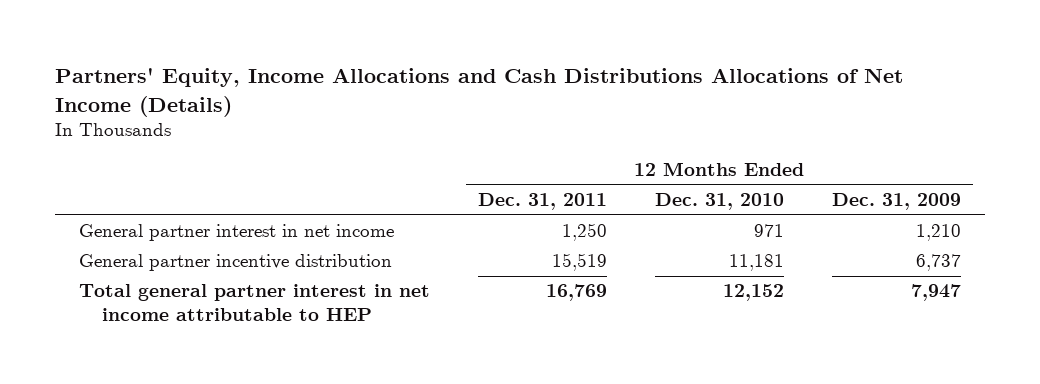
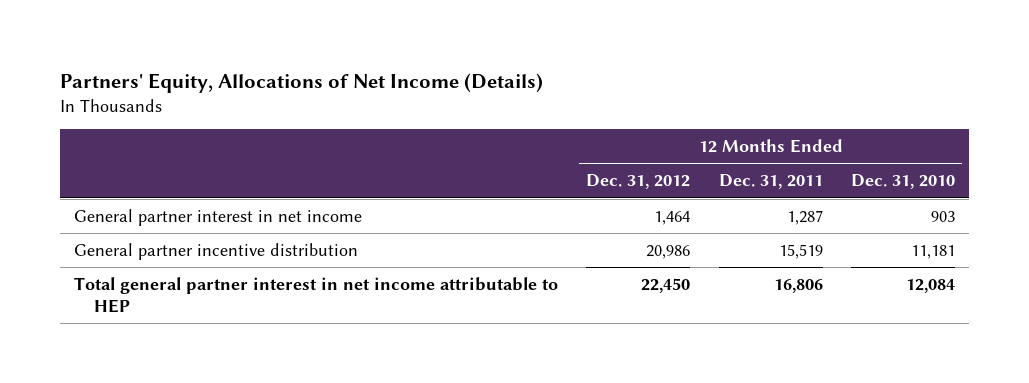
[54,68,903,117] Partners' Equity, Income Allocations and Cash Distributions Allocations of Net Income (Details) -> [60,72,544,93] Partners' Equity, Allocations of Net Income (Details)
[832,193,962,211] Dec. 31, 2009 -> none
none -> [586,174,691,190] Dec. 31, 2012
[561,223,607,242] 1,250 -> [786,209,823,225] 1,287
[753,224,784,238] 971 -> [930,210,955,222] 903
[545,284,607,302] 16,769 -> [773,278,823,293] 16,806
[722,284,784,302] 12,152 -> [905,278,955,293] 12,084

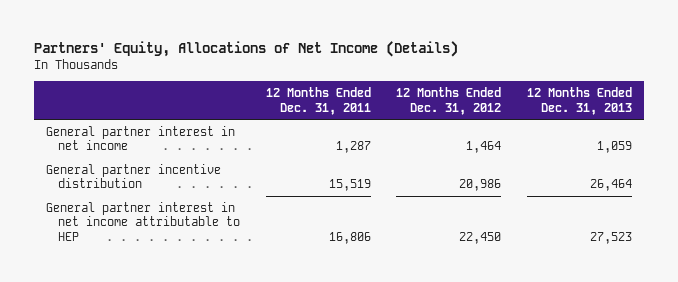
[850,174,955,190] Dec. 31, 2010 -> none
none -> [526,87,632,115] 12 Months Ended Dec. 31, 2013
[74,276,559,313] Total general partner interest in net income attributable to HEP -> [46,201,241,241] General partner interest in net income attributable to HEP

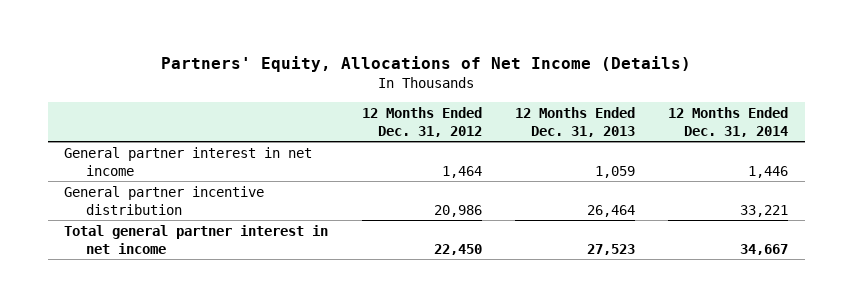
[265,87,371,115] 12 Months Ended Dec. 31, 2011 -> none
none -> [668,107,789,137] 12 Months Ended Dec. 31, 2014
[46,201,241,241] General partner interest in net income attributable to HEP -> [64,224,329,254] Total general partner interest in net income

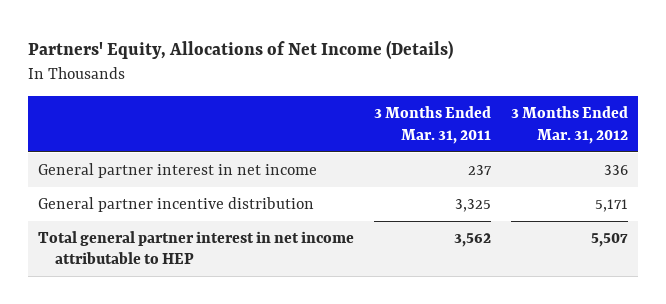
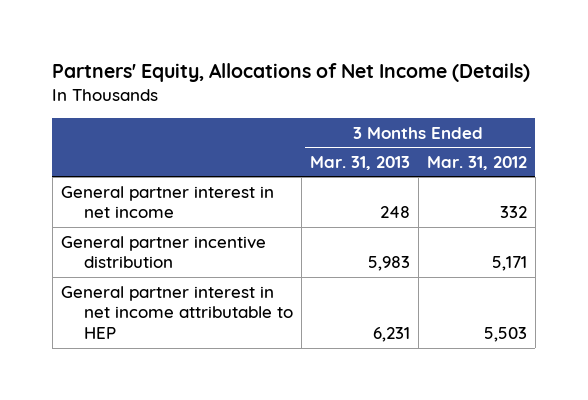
[373,106,491,144] 3 Months Ended Mar. 31, 2011 -> none
none -> [309,155,410,170] Mar. 31, 2013
[603,164,628,175] 336 -> [499,206,527,219] 332
[37,230,354,265] Total general partner interest in net income attributable to HEP -> [60,285,293,340] General partner interest in net income attributable to HEP
[590,232,628,247] 5,507 -> [483,327,527,343] 5,503

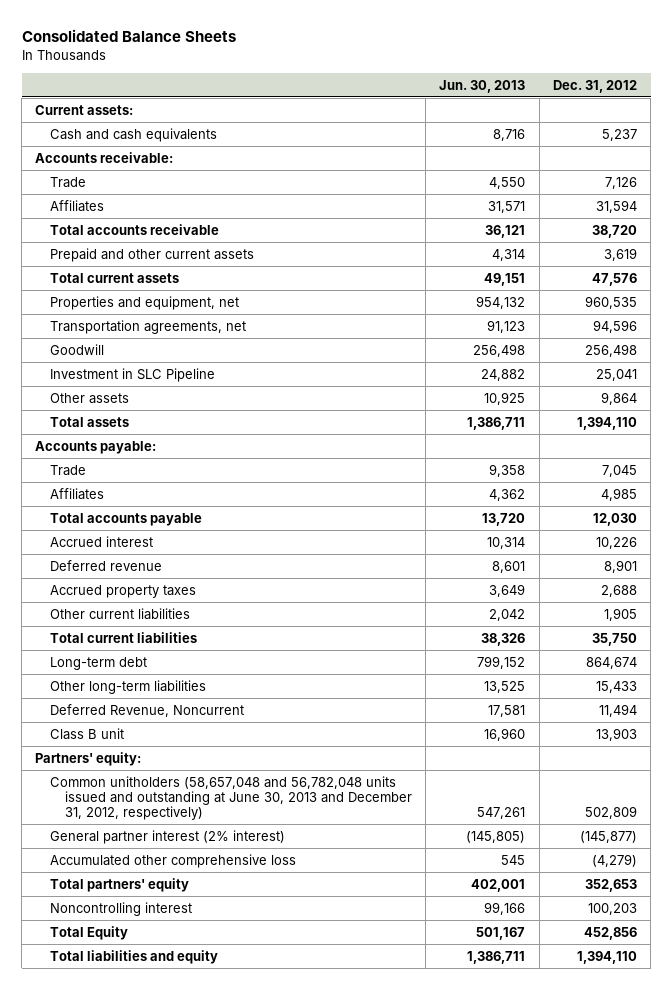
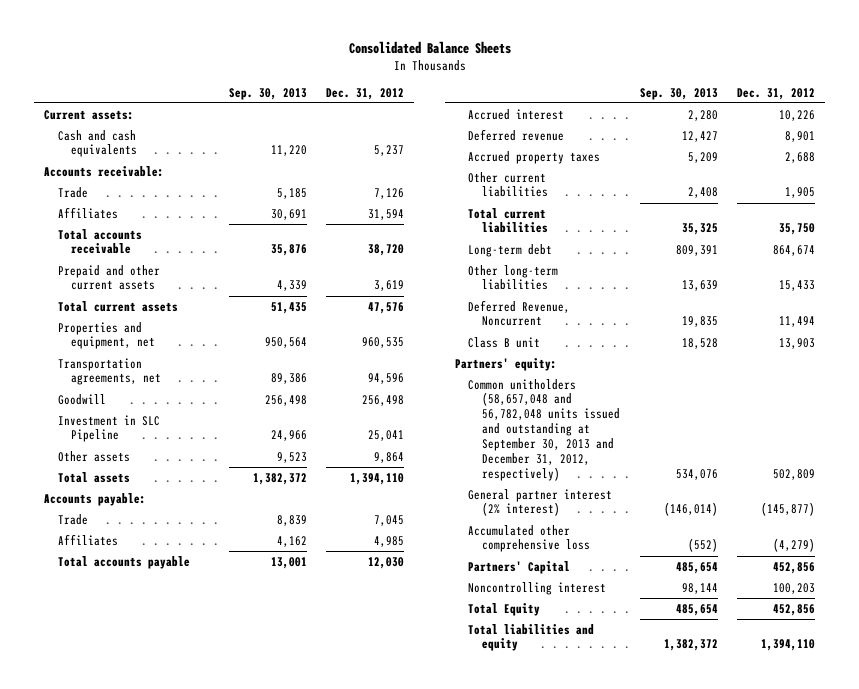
[439,79,526,93] Jun. 30, 2013 -> none
none -> [228,87,307,100] Sep. 30, 2013
[50,775,412,821] Common unitholders (58,657,048 and 56,782,048 units issued and outstanding at June 30, 2013 and December 31, 2012, respectively) -> [468,378,621,481] Common unitholders (58,657,048 and 56,782,048 units issued and outstanding at September 30, 2013 and December 31, 2012, respectively)
[50,877,190,892] Total partners' equity -> none
none -> [468,560,571,574] Partners' Capital

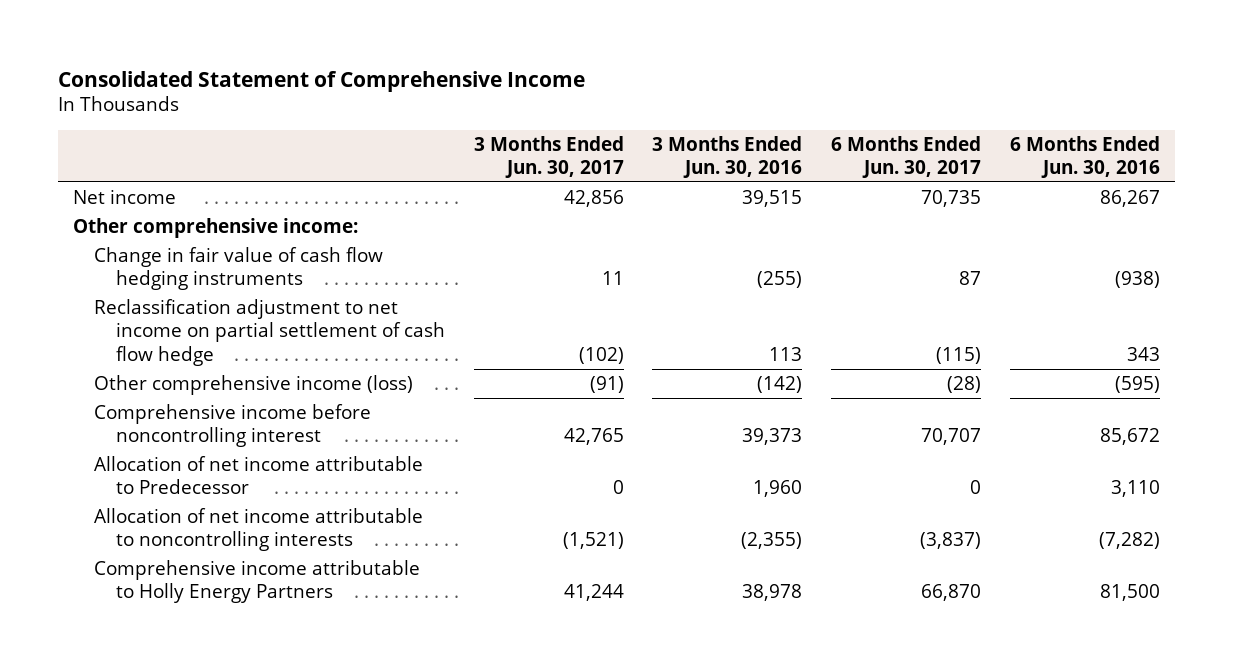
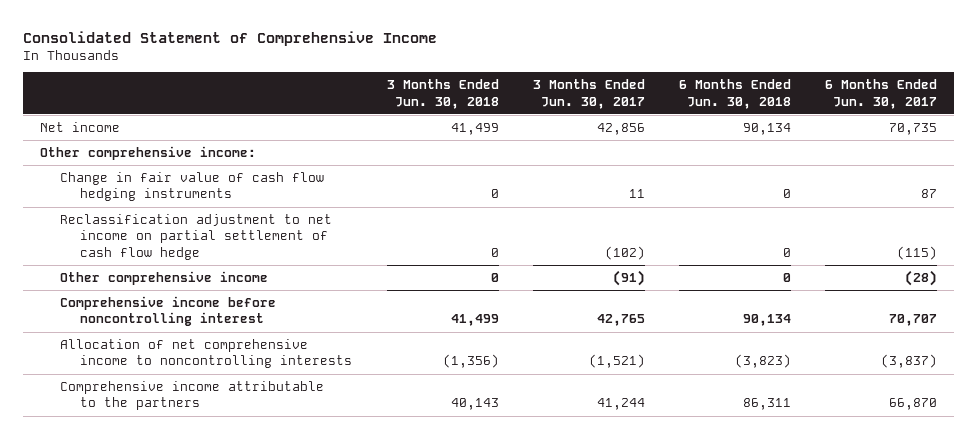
[652,135,803,179] 3 Months Ended Jun. 30, 2016 -> none
[1010,135,1161,179] 6 Months Ended Jun. 30, 2016 -> none
none -> [386,79,499,109] 3 Months Ended Jun. 30, 2018
none -> [678,79,791,109] 6 Months Ended Jun. 30, 2018
[94,374,414,395] Other comprehensive income (loss) -> [60,271,269,286] Other comprehensive income
[94,455,424,495] Allocation of net income attributable to Predecessor -> none
[94,507,424,552] Allocation of net income attributable to noncontrolling interests -> [60,339,353,369] Allocation of net comprehensive income to noncontrolling interests
[94,559,421,604] Comprehensive income attributable to Holly Energy Partners -> [60,381,325,411] Comprehensive income attributable to the partners

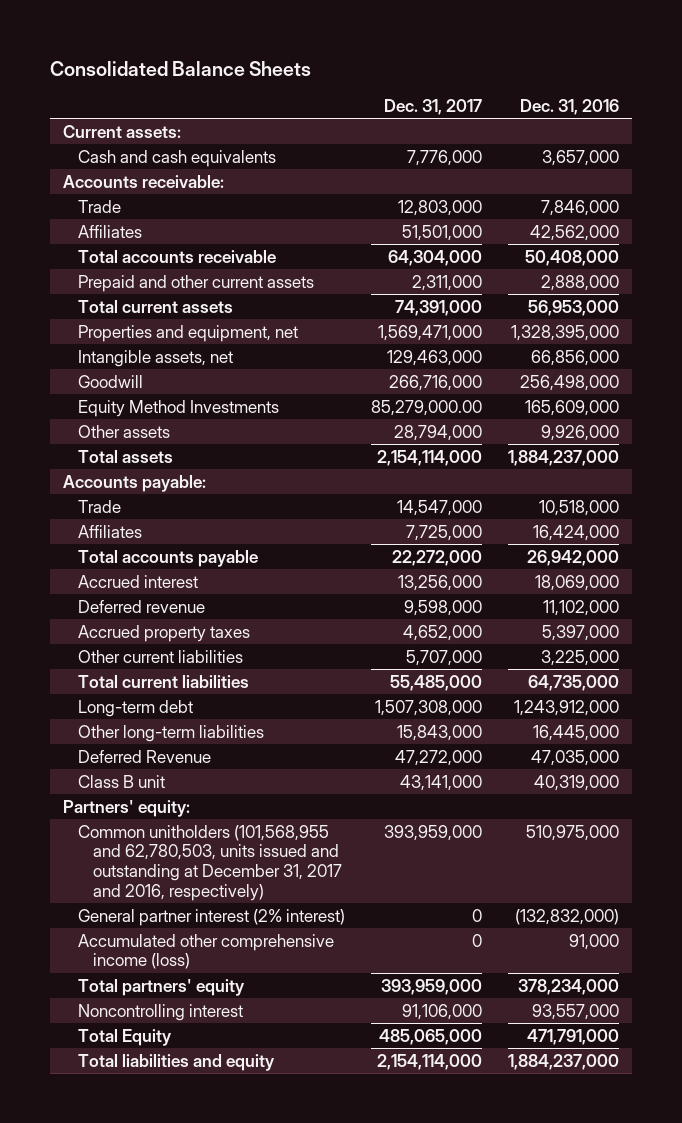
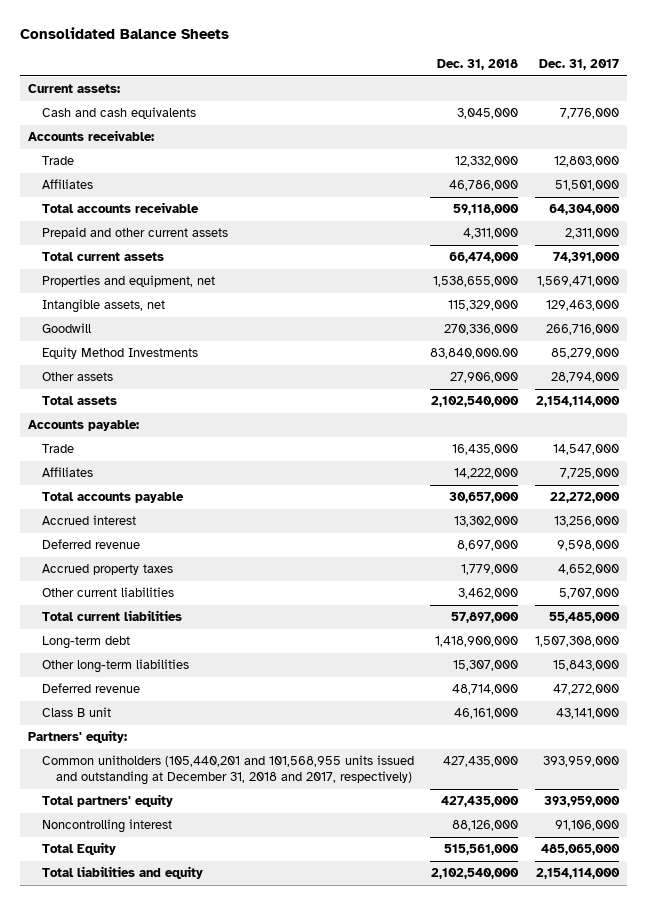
[520,98,620,115] Dec. 31, 2016 -> none
none -> [437,59,519,71] Dec. 31, 2018
[371,399,483,416] 85,279,000.00 -> [550,348,619,360] 85,279,000
[78,749,212,763] Deferred Revenue -> [42,683,141,694] Deferred revenue
[78,908,346,926] General partner interest (2% interest) -> none
[78,933,335,970] Accumulated other comprehensive income (loss) -> none
[78,824,342,901] Common unitholders (101,568,955 and 62,780,503, units issued and outstanding at December 31, 2017 and 2016, respectively) -> [42,755,415,786] Common unitholders (105,440,201 and 101,568,955 units issued and outstanding at December 31, 2018 and 2017, respectively)

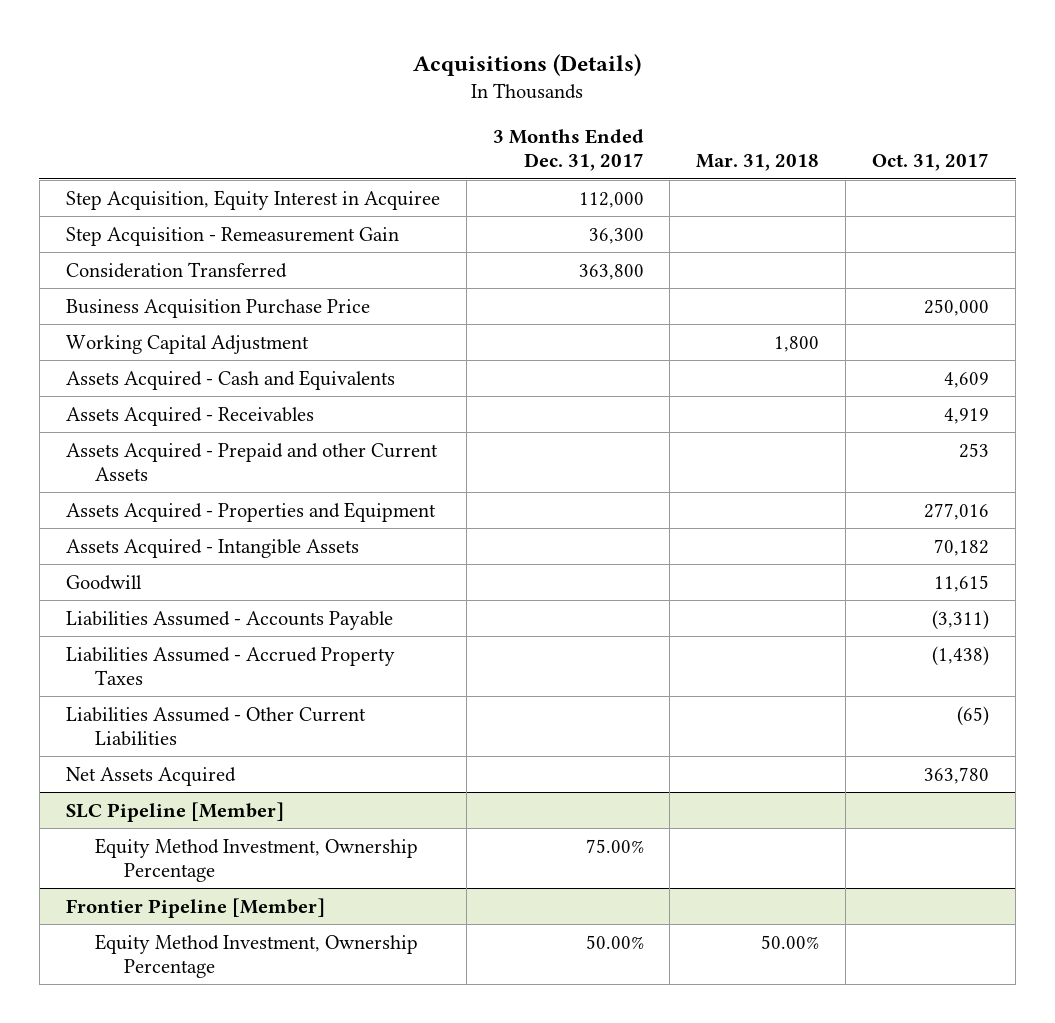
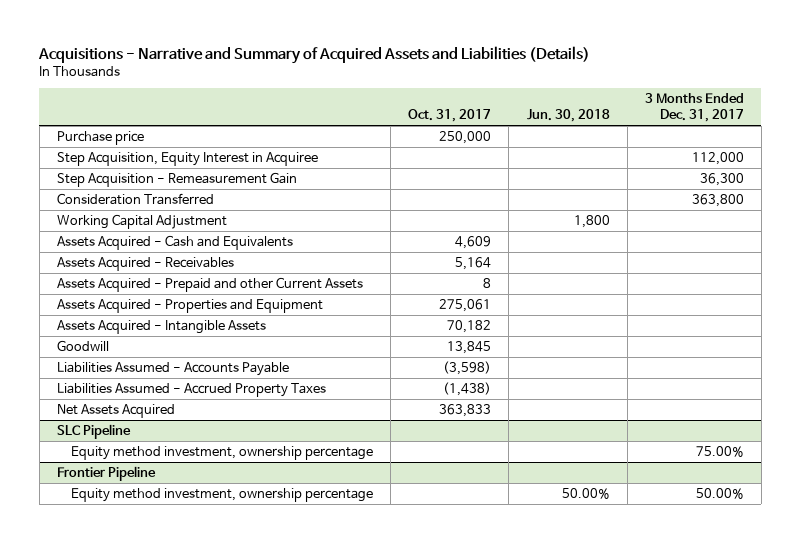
[413,53,642,76] Acquisitions (Details) -> [38,45,591,64] Acquisitions - Narrative and Summary of Acquired Assets and Liabilities (Details)
[696,154,820,172] Mar. 31, 2018 -> none
none -> [526,109,610,123] Jun. 30, 2018
none -> [56,130,144,145] Purchase price
[65,298,370,318] Business Acquisition Purchase Price -> none
[944,407,990,424] 4,919 -> [455,256,492,270] 5,164
[959,442,990,458] 253 -> [483,277,492,288] 8
[924,502,990,520] 277,016 -> [439,298,492,312] 275,061
[934,574,990,592] 11,615 -> [447,340,492,354] 13,845
[932,609,990,630] (3,311) -> [443,360,492,375] (3,598)
[65,706,366,746] Liabilities Assumed - Other Current Liabilities -> none
[924,766,990,784] 363,780 -> [439,403,492,417] 363,833
[65,801,284,822] SLC Pipeline [Member] -> [56,423,131,439] SLC Pipeline
[94,837,418,882] Equity Method Investment, Ownership Percentage -> [71,445,374,460] Equity method investment, ownership percentage
[65,897,325,918] Frontier Pipeline [Member] -> [56,465,156,481] Frontier Pipeline
[94,933,418,978] Equity Method Investment, Ownership Percentage -> [71,487,374,502] Equity method investment, ownership percentage

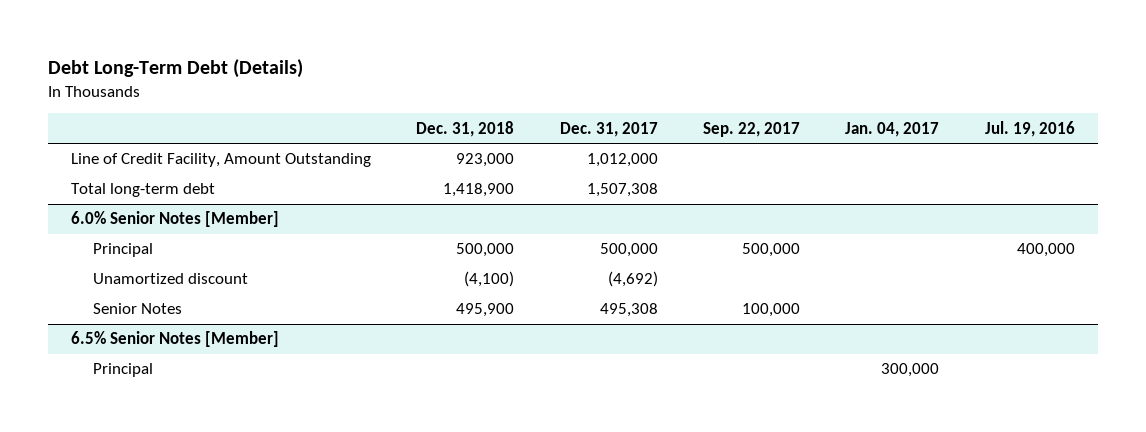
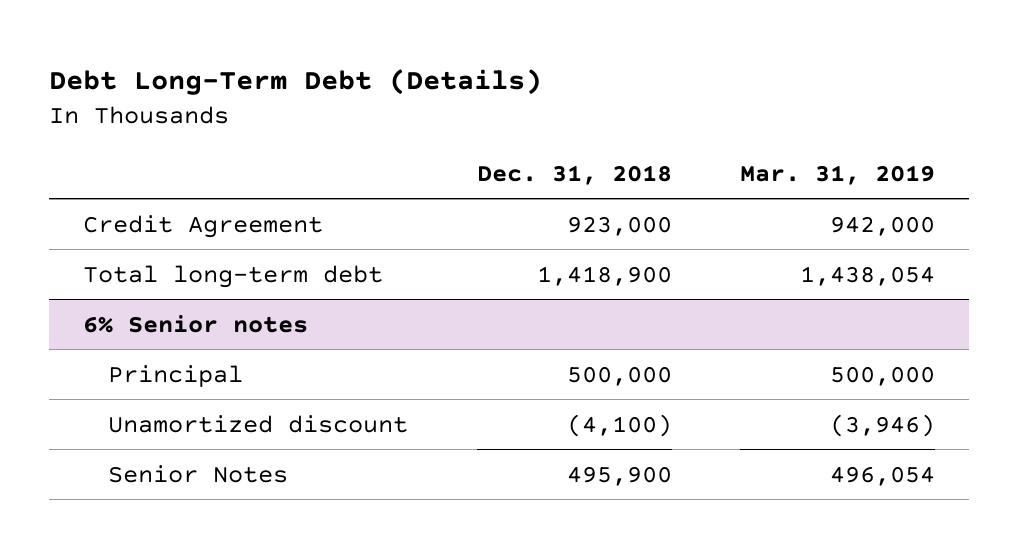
[559,121,658,137] Dec. 31, 2017 -> none
[703,121,801,137] Sep. 22, 2017 -> none
[845,121,940,137] Jan. 04, 2017 -> none
[984,120,1075,137] Jul. 19, 2016 -> none
none -> [740,164,936,185] Mar. 31, 2019
[70,153,371,168] Line of Credit Facility, Amount Outstanding -> [83,214,324,238] Credit Agreement
[70,211,279,228] 6.0% Senior Notes [Member] -> [83,314,309,333] 6% Senior notes
[70,331,279,348] 6.5% Senior Notes [Member] -> none
[93,363,154,378] Principal -> none

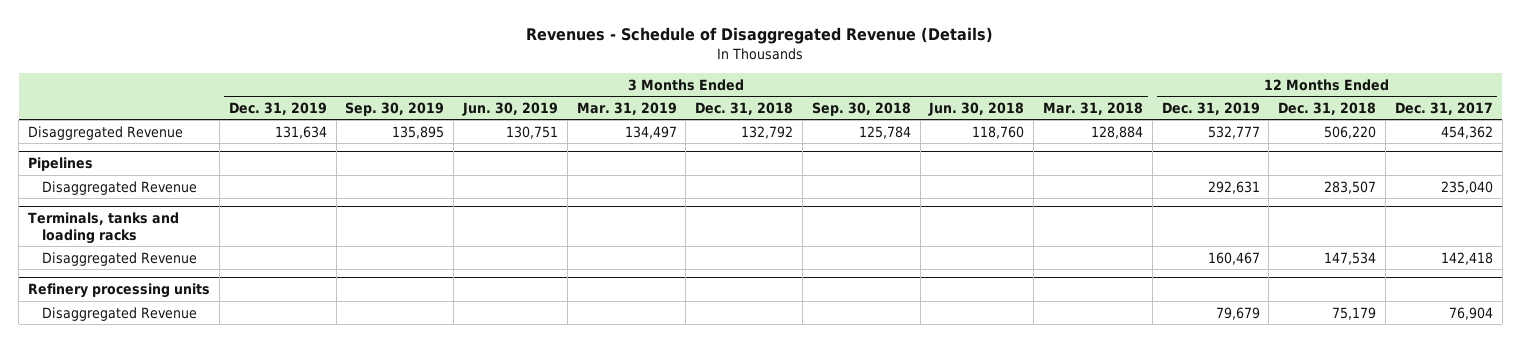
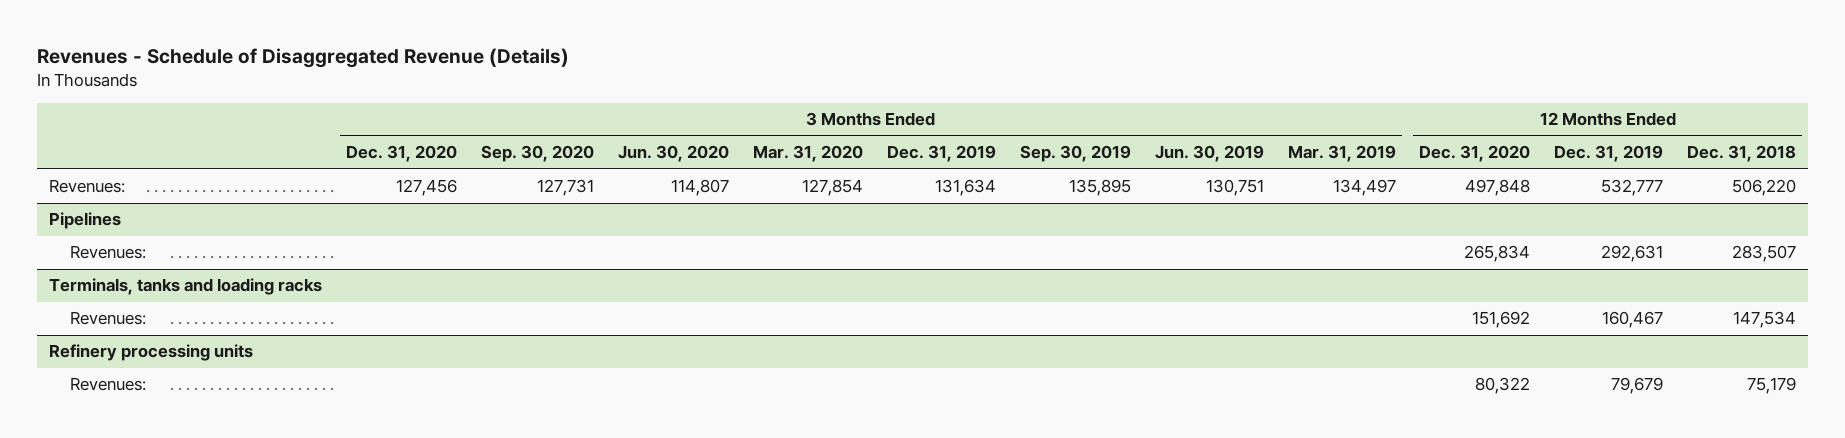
[695,101,794,115] Dec. 31, 2018 -> none
[811,101,911,116] Sep. 30, 2018 -> none
[928,101,1025,116] Jun. 30, 2018 -> none
[1042,101,1143,115] Mar. 31, 2018 -> none
[1394,101,1493,115] Dec. 31, 2017 -> none
none -> [345,145,457,163] Dec. 31, 2020
none -> [480,145,594,163] Sep. 30, 2020
none -> [617,145,729,163] Jun. 30, 2020
none -> [752,145,863,163] Mar. 31, 2020
none -> [1419,145,1531,163] Dec. 31, 2020
[28,125,184,140] Disaggregated Revenue -> [48,179,125,194] Revenues:
[41,180,197,195] Disaggregated Revenue -> [70,245,147,260] Revenues:
[41,251,197,266] Disaggregated Revenue -> [70,311,147,326] Revenues:
[41,306,197,321] Disaggregated Revenue -> [70,377,147,392] Revenues:

